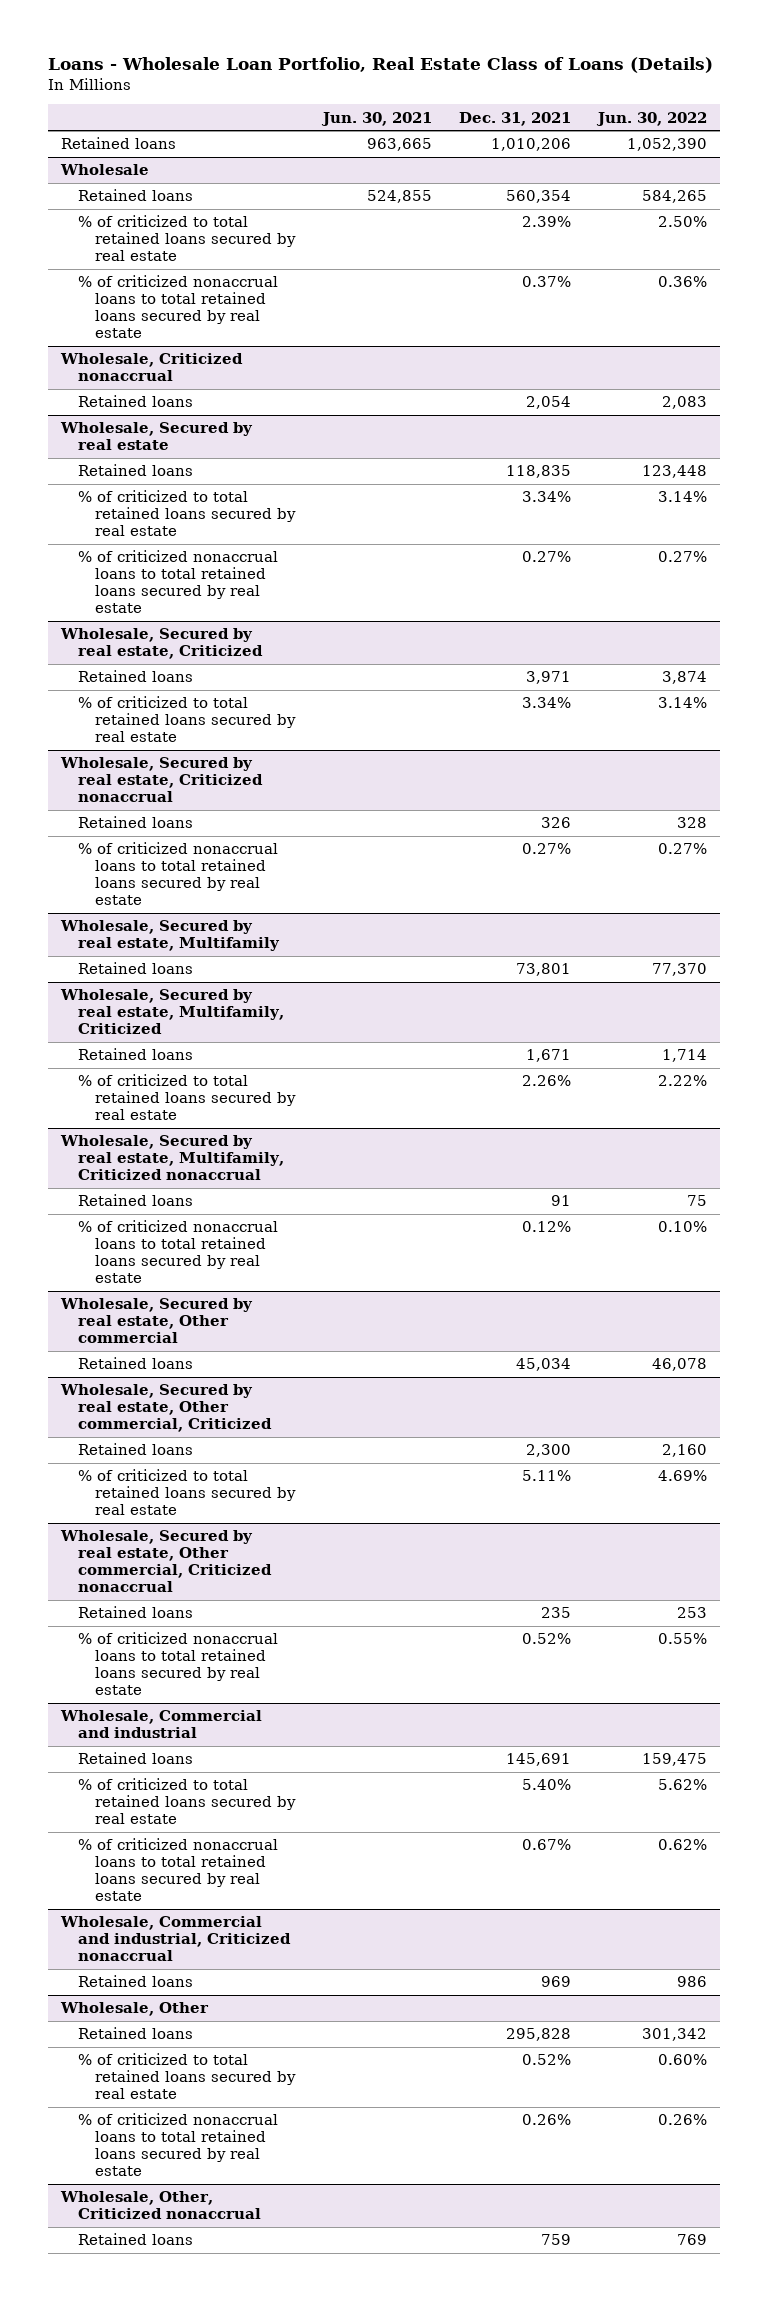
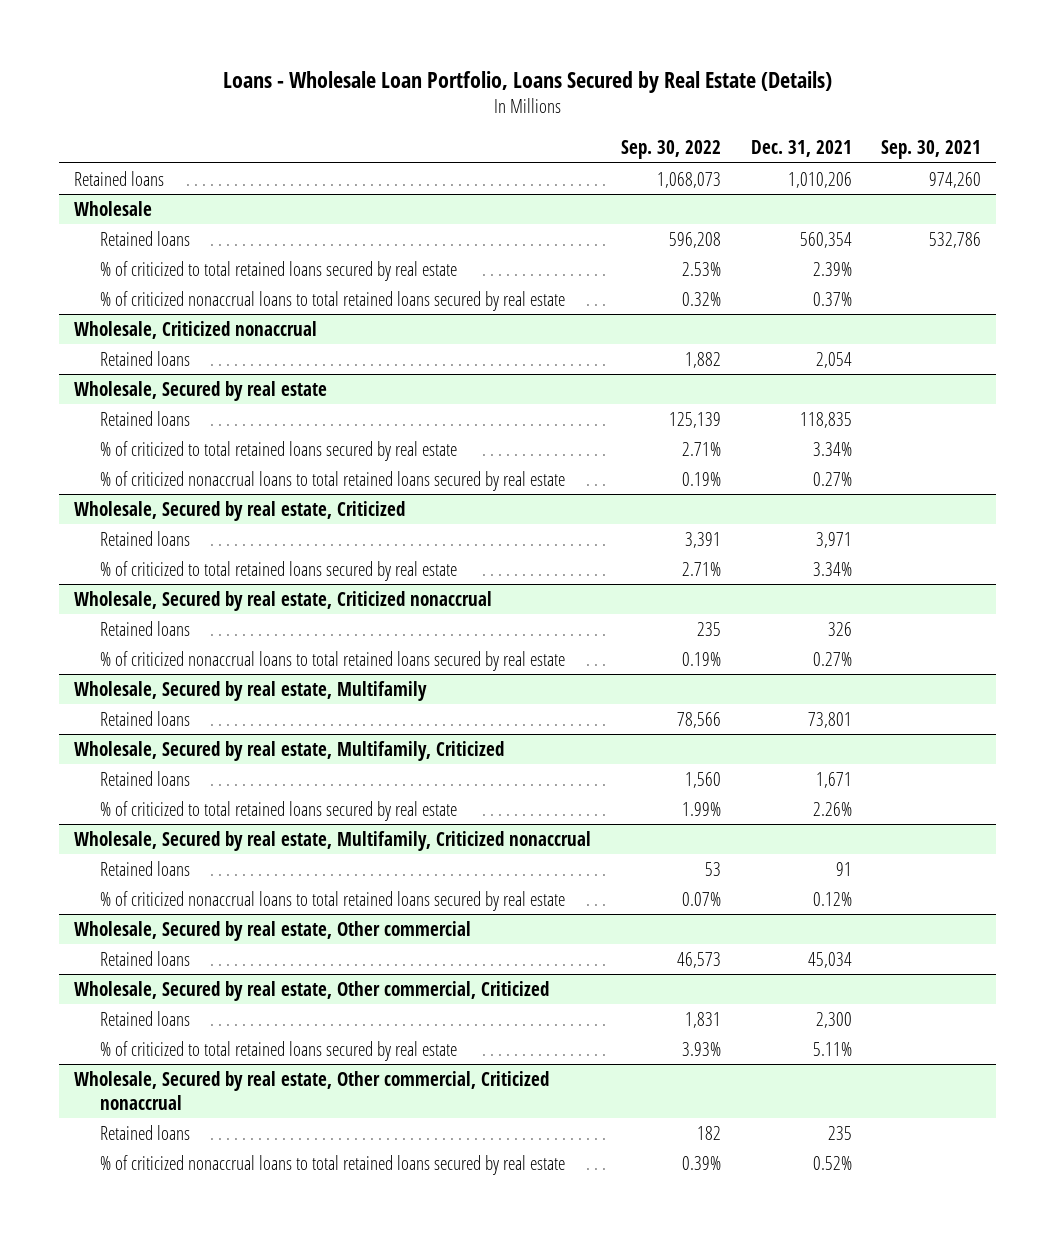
[47,57,713,74] Loans - Wholesale Loan Portfolio, Real Estate Class of Loans (Details) -> [222,70,832,93] Loans - Wholesale Loan Portfolio, Loans Secured by Real Estate (Details)
[320,111,432,126] Jun. 30, 2021 -> none
[595,111,707,126] Jun. 30, 2022 -> none
none -> [620,140,721,160] Sep. 30, 2022
none -> [881,140,982,160] Sep. 30, 2021
[60,1710,263,1739] Wholesale, Commercial and industrial -> none
[78,1752,194,1765] Retained loans -> none
[78,1778,297,1825] % of criticized to total retained loans secured by real estate -> none
[78,1838,279,1901] % of criticized nonaccrual loans to total retained loans secured by real estate -> none
[60,1916,292,1962] Wholesale, Commercial and industrial, Criticized nonaccrual -> none
[78,1975,194,1988] Retained loans -> none
[60,2002,210,2017] Wholesale, Other -> none
[78,2027,194,2040] Retained loans -> none
[78,2053,297,2100] % of criticized to total retained loans secured by real estate -> none
[78,2113,279,2176] % of criticized nonaccrual loans to total retained loans secured by real estate -> none
[60,2191,262,2220] Wholesale, Other, Criticized nonaccrual -> none
[78,2233,194,2246] Retained loans -> none

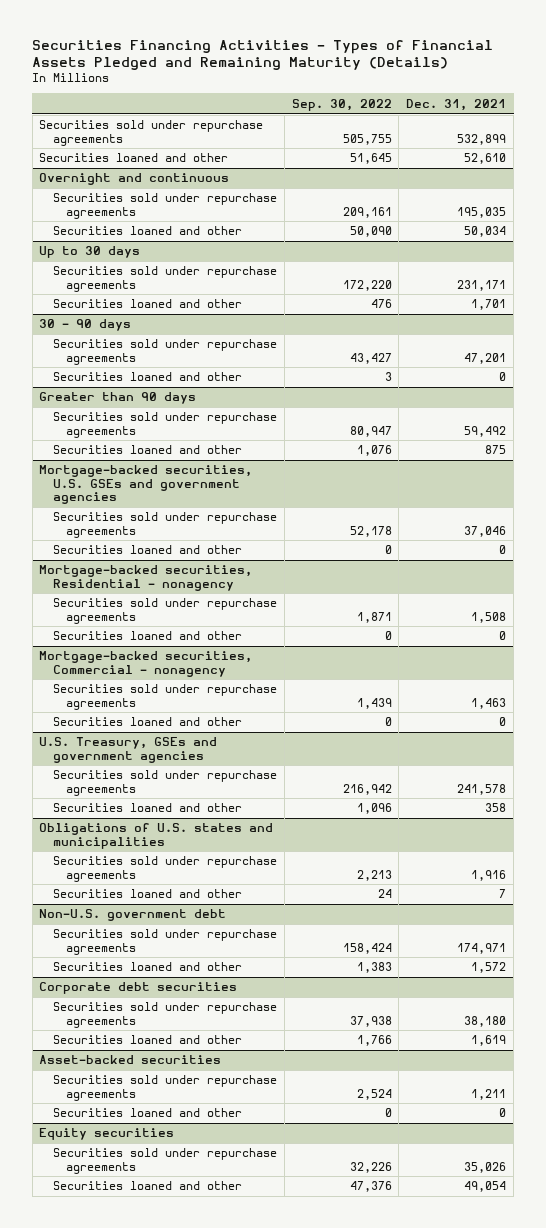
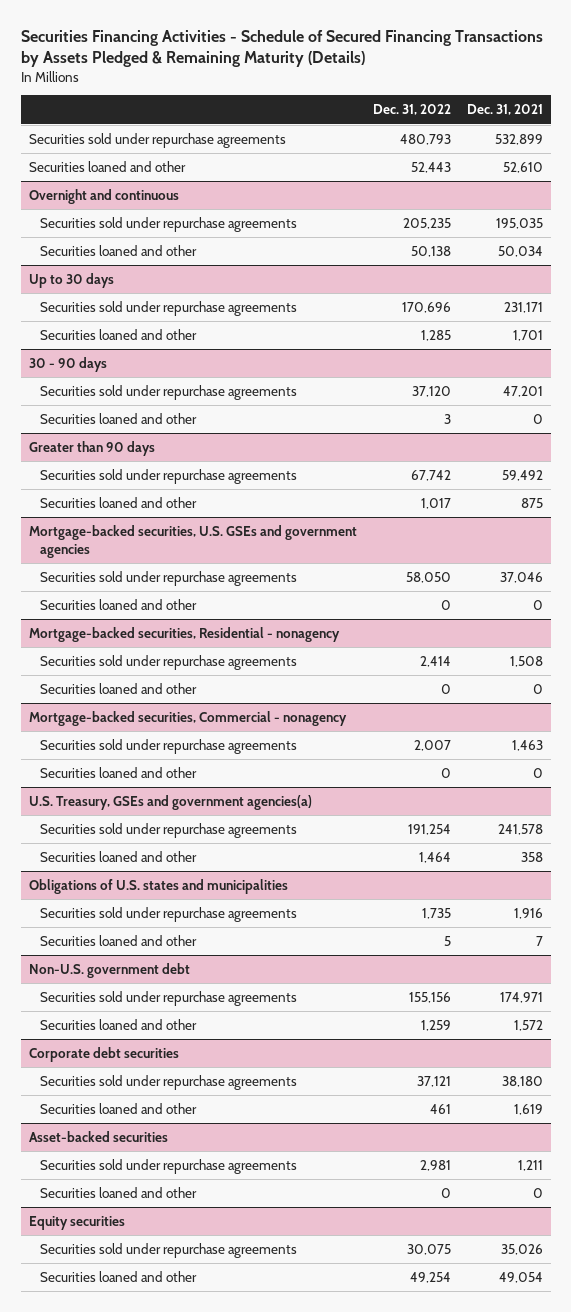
[32,39,494,70] Securities Financing Activities - Types of Financial Assets Pledged and Remaining Maturity (Details) -> [20,29,543,68] Securities Financing Activities - Schedule of Secured Financing Transactions by Assets Pledged & Remaining Maturity (Details)
[291,98,392,111] Sep. 30, 2022 -> none
none -> [372,104,451,116] Dec. 31, 2022
[39,737,218,763] U.S. Treasury, GSEs and government agencies -> [28,794,312,810] U.S. Treasury, GSEs and government agencies(a)

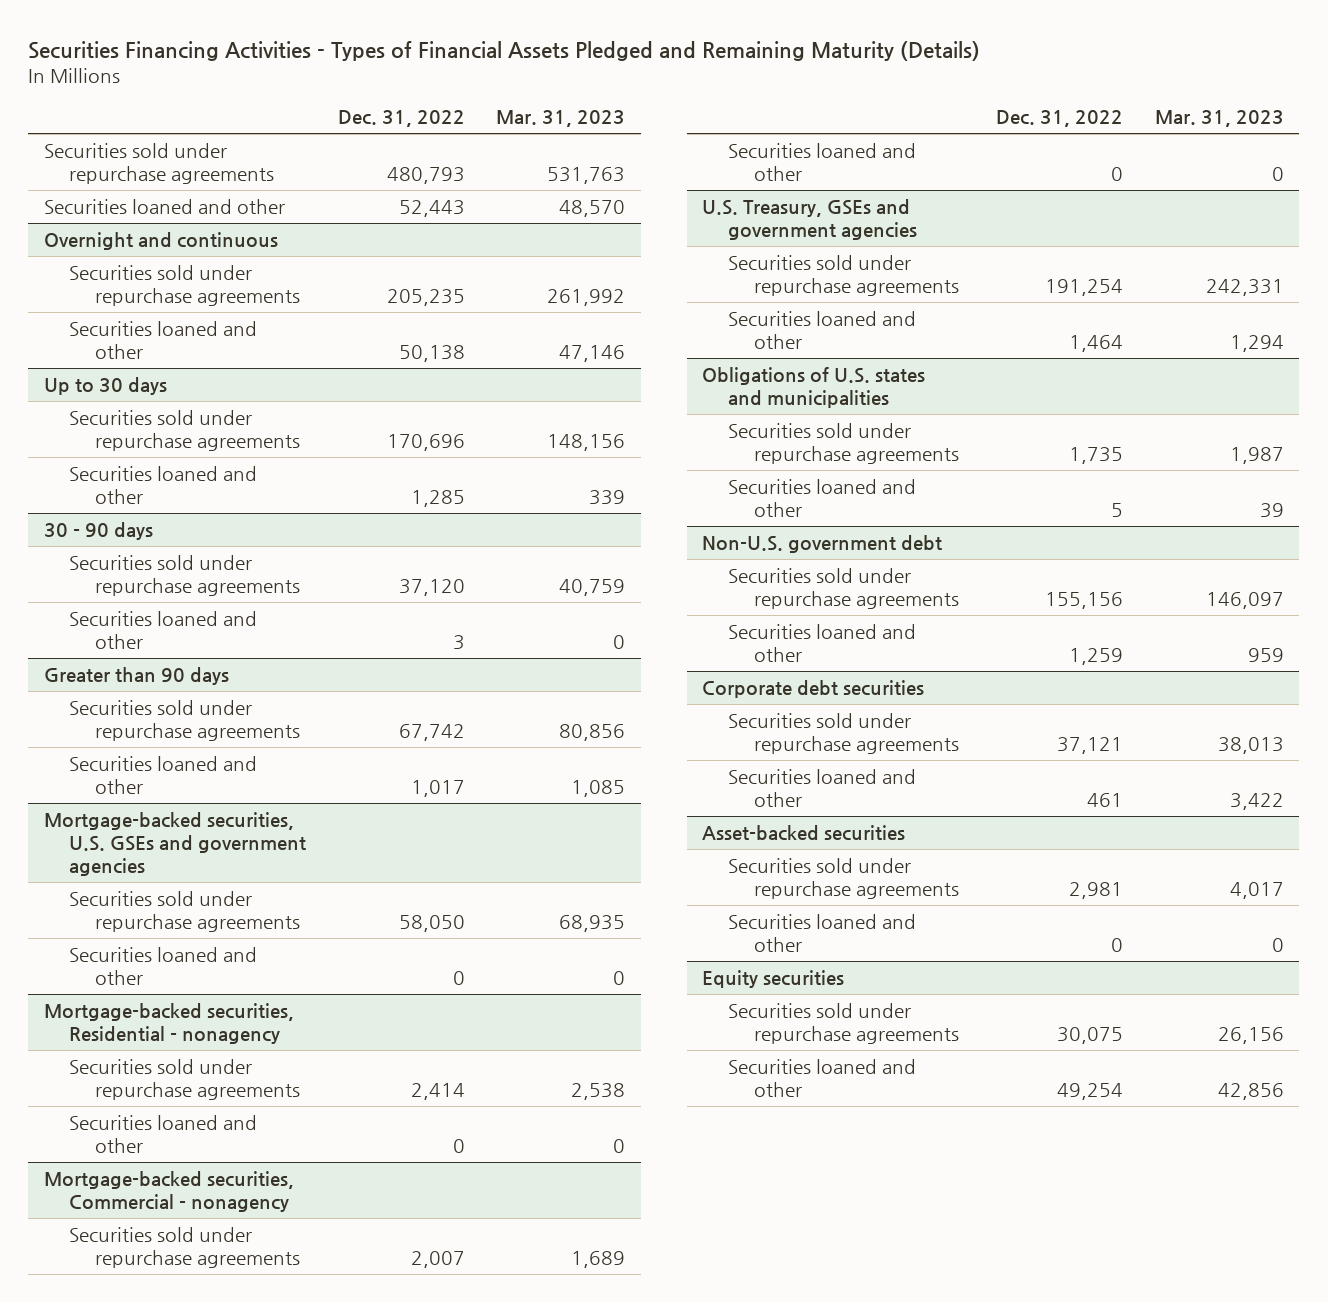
[20,29,543,68] Securities Financing Activities - Schedule of Secured Financing Transactions by Assets Pledged & Remaining Maturity (Details) -> [28,40,981,61] Securities Financing Activities - Types of Financial Assets Pledged and Remaining Maturity (Details)
[466,104,543,116] Dec. 31, 2021 -> none
none -> [496,110,626,128] Mar. 31, 2023
[28,794,312,810] U.S. Treasury, GSEs and government agencies(a) -> [702,198,918,240] U.S. Treasury, GSEs and government agencies

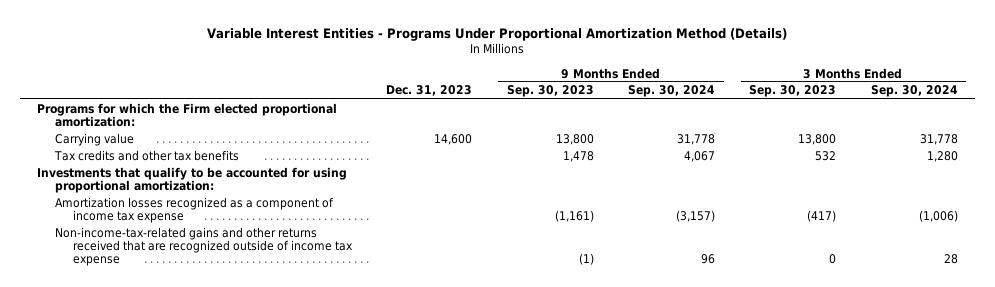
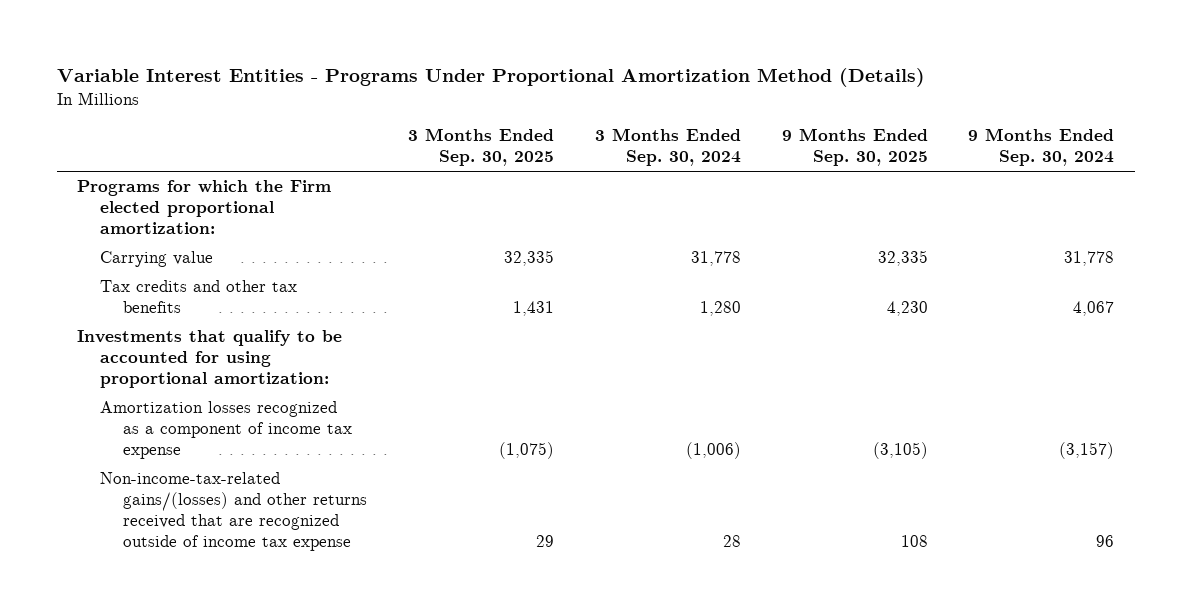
[386,85,473,97] Dec. 31, 2023 -> none
[506,85,594,98] Sep. 30, 2023 -> none
[749,85,837,98] Sep. 30, 2023 -> none
none -> [408,128,555,167] 3 Months Ended Sep. 30, 2025
none -> [781,128,928,167] 9 Months Ended Sep. 30, 2025
[55,226,354,267] Non-income-tax-related gains and other returns received that are recognized outside of income tax expense -> [100,472,368,551] Non-income-tax-related gains/(losses) and other returns received that are recognized outside of income tax expense

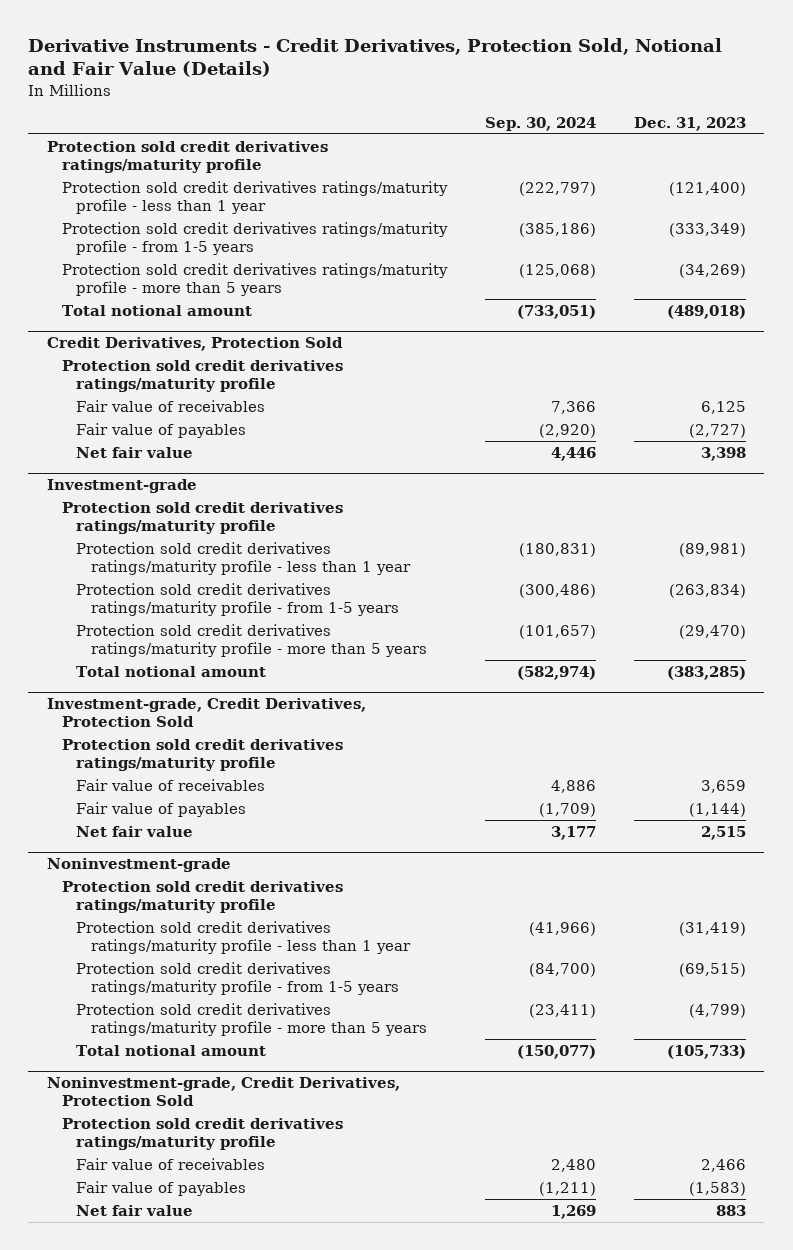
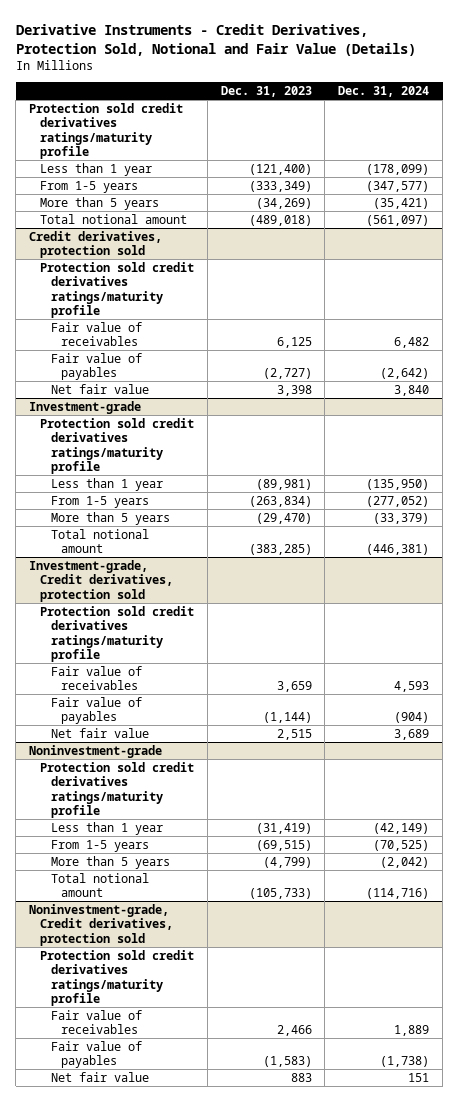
[484,116,596,131] Sep. 30, 2024 -> none
none -> [338,86,430,98] Dec. 31, 2024
[61,181,448,215] Protection sold credit derivatives ratings/maturity profile - less than 1 year -> [39,162,152,176] Less than 1 year
[61,222,448,256] Protection sold credit derivatives ratings/maturity profile - from 1-5 years -> [39,180,138,193] From 1-5 years
[61,263,448,297] Protection sold credit derivatives ratings/maturity profile - more than 5 years -> [39,196,159,210] More than 5 years
[47,337,344,352] Credit Derivatives, Protection Sold -> [29,230,163,259] Credit derivatives, protection sold
[76,542,411,576] Protection sold credit derivatives ratings/maturity profile - less than 1 year -> [50,477,163,491] Less than 1 year
[76,583,399,617] Protection sold credit derivatives ratings/maturity profile - from 1-5 years -> [50,495,149,508] From 1-5 years
[76,624,427,658] Protection sold credit derivatives ratings/maturity profile - more than 5 years -> [50,511,170,525] More than 5 years
[47,698,367,728] Investment-grade, Credit Derivatives, Protection Sold -> [29,559,173,602] Investment-grade, Credit derivatives, protection sold
[76,921,411,955] Protection sold credit derivatives ratings/maturity profile - less than 1 year -> [50,821,163,835] Less than 1 year
[76,962,399,996] Protection sold credit derivatives ratings/maturity profile - from 1-5 years -> [50,839,149,852] From 1-5 years
[76,1003,427,1037] Protection sold credit derivatives ratings/maturity profile - more than 5 years -> [50,855,170,869] More than 5 years
[47,1077,401,1107] Noninvestment-grade, Credit Derivatives, Protection Sold -> [29,903,173,946] Noninvestment-grade, Credit derivatives, protection sold

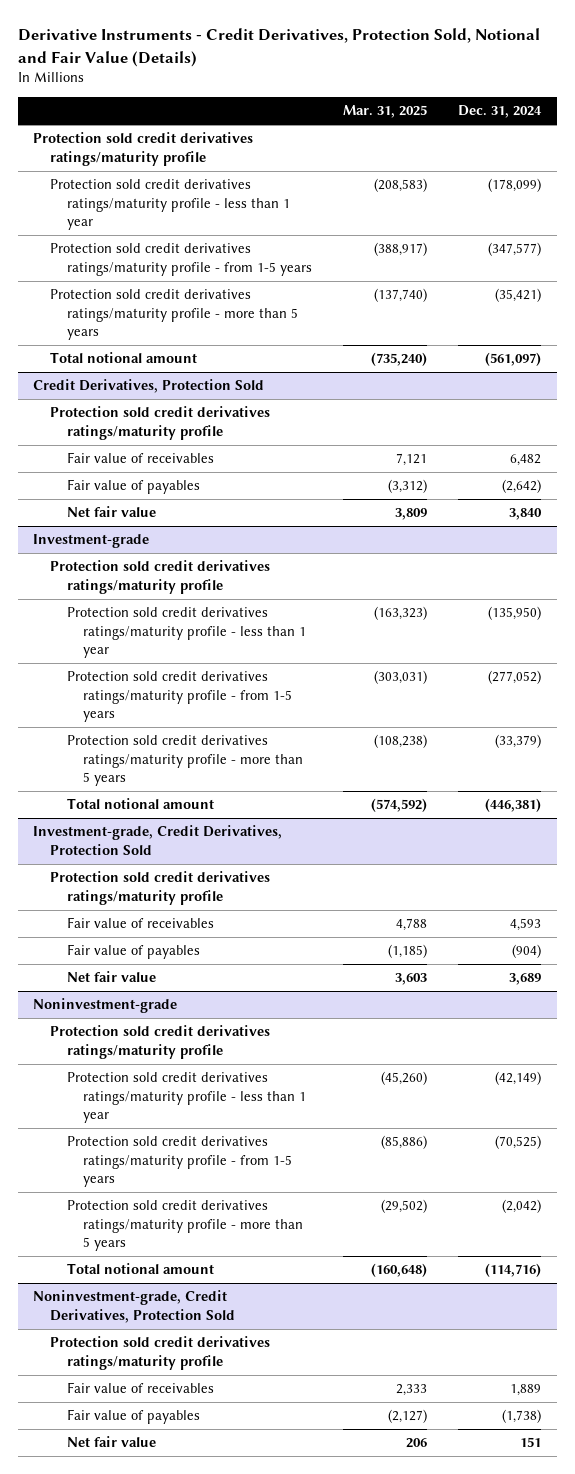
[220,86,312,98] Dec. 31, 2023 -> none
none -> [342,105,427,119] Mar. 31, 2025
[39,162,152,176] Less than 1 year -> [50,179,290,231] Protection sold credit derivatives ratings/maturity profile - less than 1 year
[39,180,138,193] From 1-5 years -> [50,243,312,276] Protection sold credit derivatives ratings/maturity profile - from 1-5 years
[39,196,159,210] More than 5 years -> [50,289,298,341] Protection sold credit derivatives ratings/maturity profile - more than 5 years
[29,230,163,259] Credit derivatives, protection sold -> [33,379,265,394] Credit Derivatives, Protection Sold
[50,477,163,491] Less than 1 year -> [66,607,307,659] Protection sold credit derivatives ratings/maturity profile - less than 1 year
[50,495,149,508] From 1-5 years -> [66,671,293,723] Protection sold credit derivatives ratings/maturity profile - from 1-5 years
[50,511,170,525] More than 5 years -> [66,735,304,787] Protection sold credit derivatives ratings/maturity profile - more than 5 years
[29,559,173,602] Investment-grade, Credit derivatives, protection sold -> [33,825,283,855] Investment-grade, Credit Derivatives, Protection Sold
[50,821,163,835] Less than 1 year -> [66,1072,307,1124] Protection sold credit derivatives ratings/maturity profile - less than 1 year
[50,839,149,852] From 1-5 years -> [66,1136,293,1188] Protection sold credit derivatives ratings/maturity profile - from 1-5 years
[50,855,170,869] More than 5 years -> [66,1200,304,1252] Protection sold credit derivatives ratings/maturity profile - more than 5 years
[29,903,173,946] Noninvestment-grade, Credit derivatives, protection sold -> [33,1290,236,1323] Noninvestment-grade, Credit Derivatives, Protection Sold

